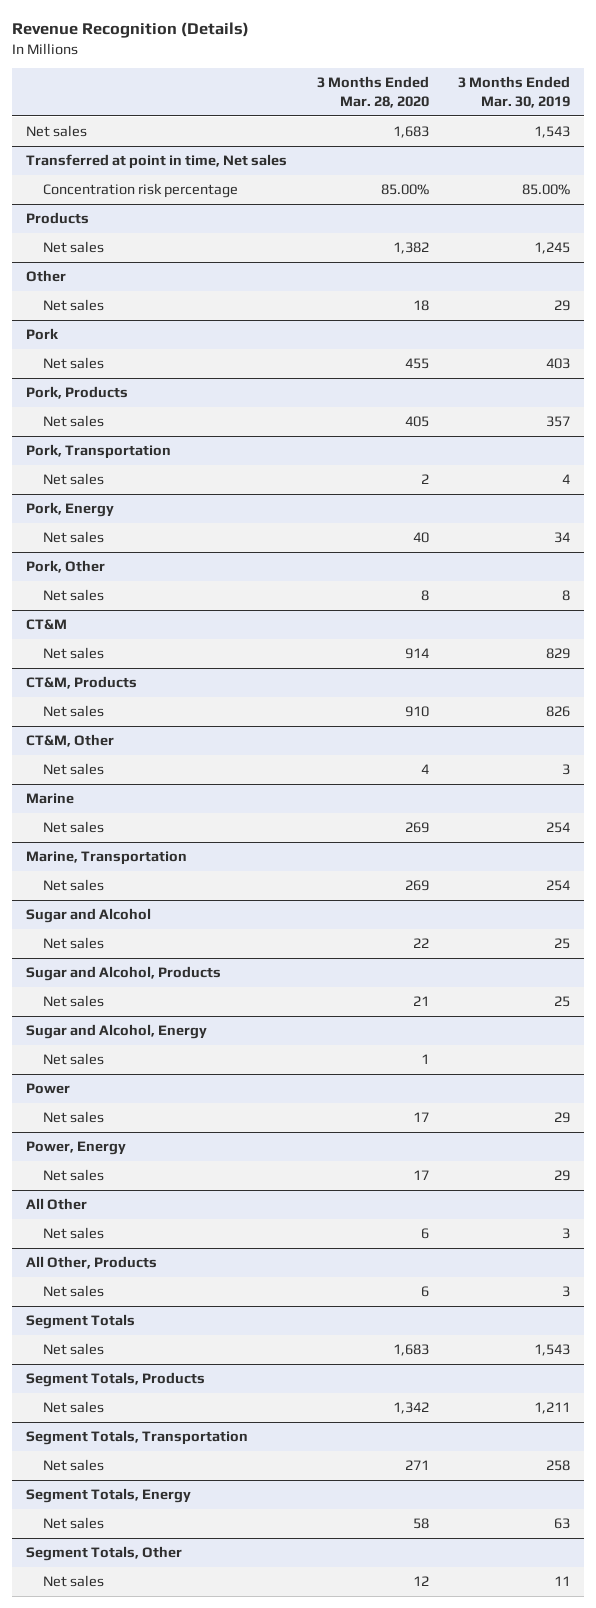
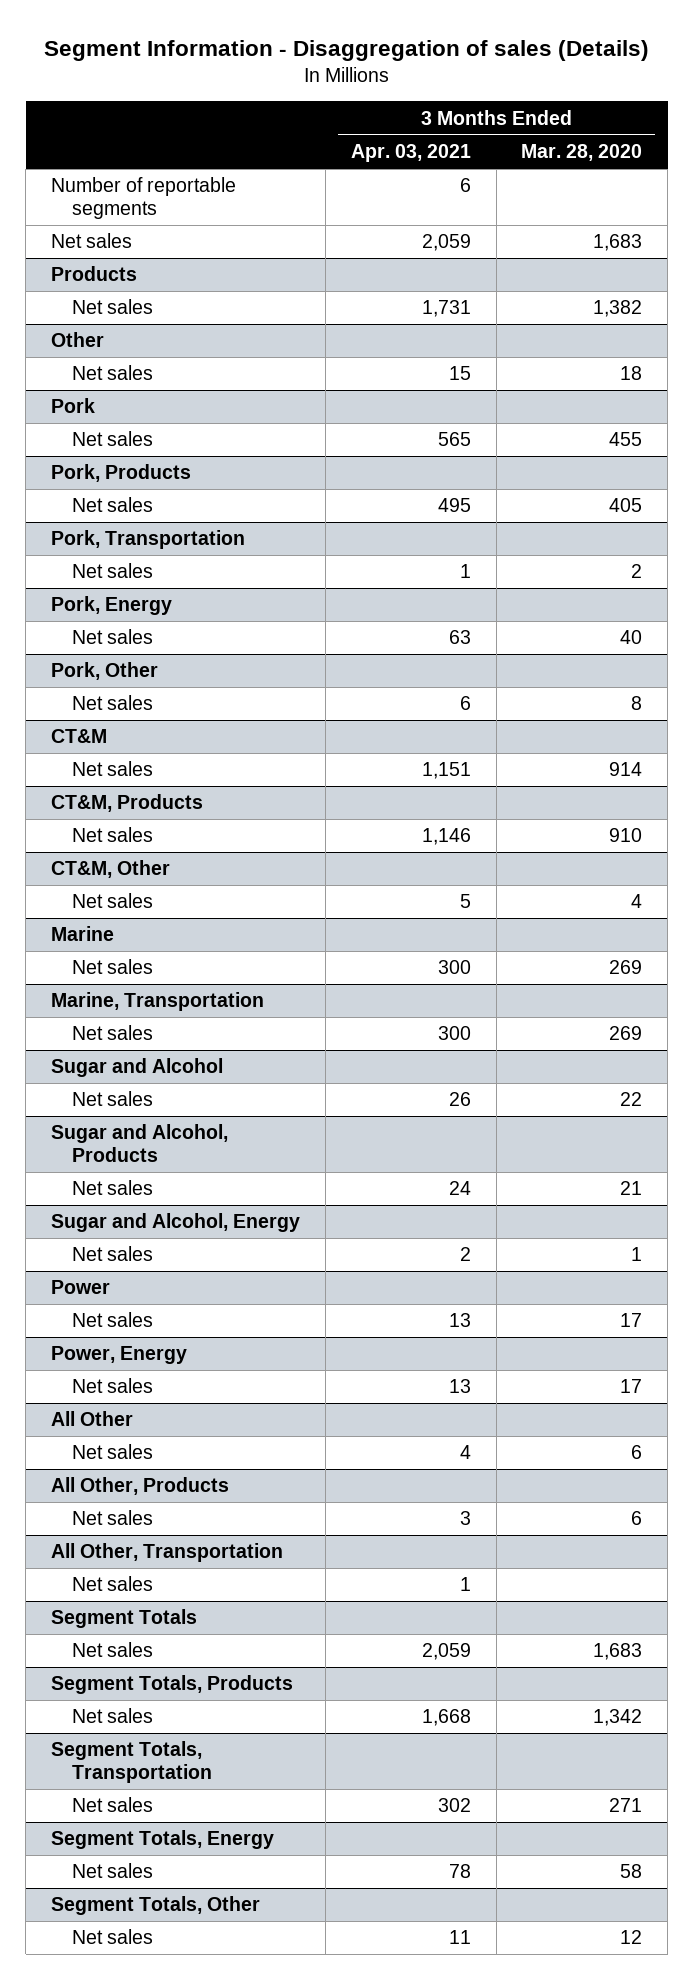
[11,22,249,39] Revenue Recognition (Details) -> [43,39,649,61] Segment Information - Disaggregation of sales (Details)
[457,76,570,108] 3 Months Ended Mar. 30, 2019 -> none
none -> [350,144,471,163] Apr. 03, 2021
none -> [51,177,237,220] Number of reportable segments
[26,154,288,170] Transferred at point in time, Net sales -> none
[42,183,238,199] Concentration risk percentage -> none
none -> [51,1543,284,1563] All Other, Transportation
none -> [71,1576,153,1592] Net sales

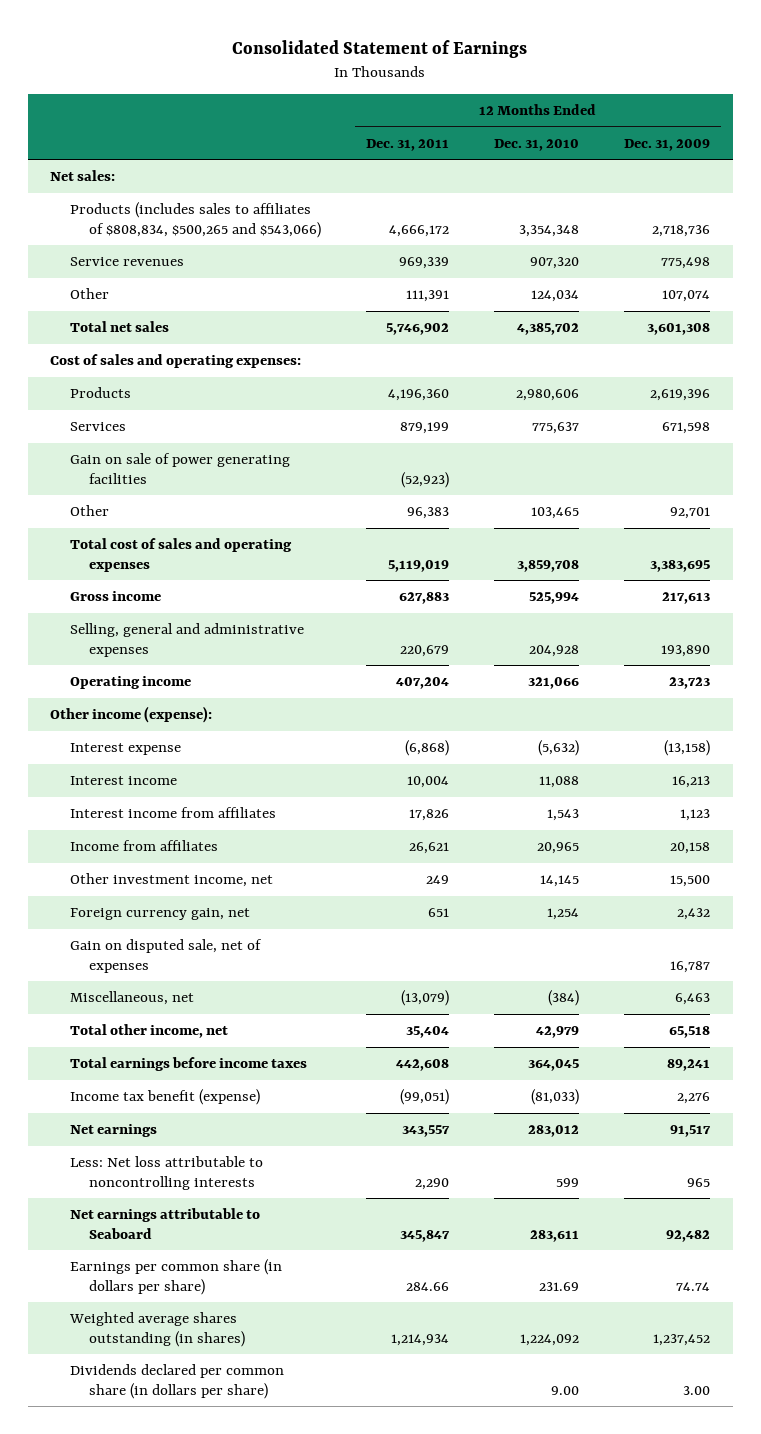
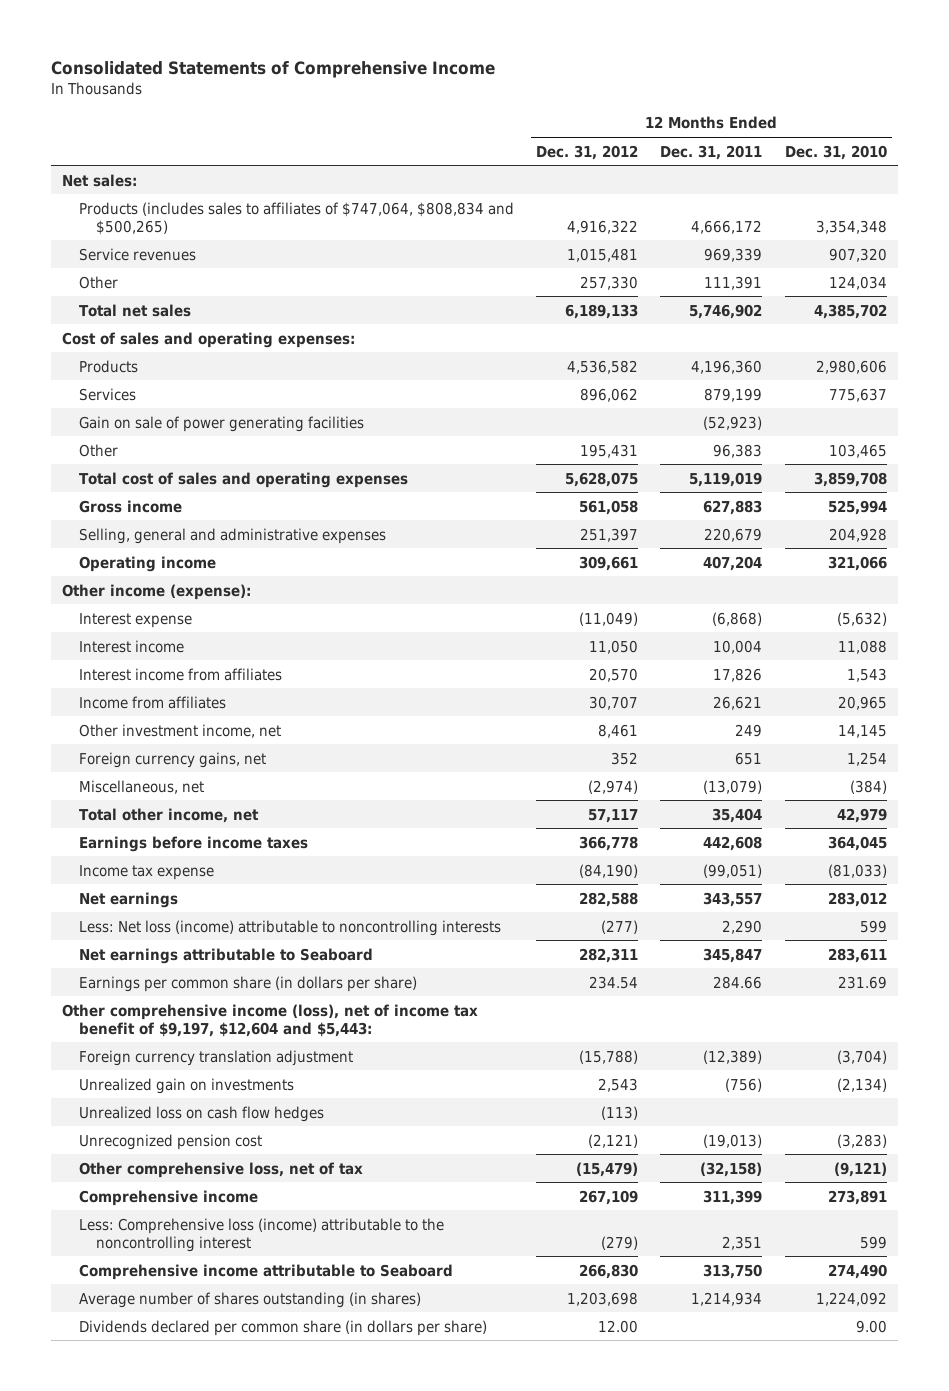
[232,40,528,59] Consolidated Statement of Earnings -> [51,61,496,79] Consolidated Statements of Comprehensive Income
[624,138,711,151] Dec. 31, 2009 -> none
none -> [536,144,639,160] Dec. 31, 2012
[69,202,321,238] Products (includes sales to affiliates of $808,834, $500,265 and $543,066) -> [79,201,515,235] Products (includes sales to affiliates of $747,064, $808,834 and $500,265)
[69,939,262,973] Gain on disputed sale, net of expenses -> none
[69,908,250,921] Foreign currency gain, net -> [79,751,267,768] Foreign currency gains, net
[69,1057,307,1072] Total earnings before income taxes -> [79,835,309,852] Earnings before income taxes
[69,1089,260,1106] Income tax benefit (expense) -> [79,864,215,880] Income tax expense
[69,1156,263,1190] Less: Net loss attributable to noncontrolling interests -> [79,919,502,936] Less: Net loss (income) attributable to noncontrolling interests
none -> [62,1003,479,1037] Other comprehensive income (loss), net of income tax benefit of $9,197, $12,604 and $5,443:
none -> [79,1049,354,1066] Foreign currency translation adjustment
none -> [79,1077,295,1094] Unrealized gain on investments
none -> [79,1105,325,1122] Unrealized loss on cash flow hedges
none -> [79,1133,263,1150] Unrecognized pension cost
none -> [79,1161,364,1178] Other comprehensive loss, net of tax
none -> [79,1189,259,1206] Comprehensive income
none -> [79,1217,445,1252] Less: Comprehensive loss (income) attributable to the noncontrolling interest
none -> [79,1263,454,1280] Comprehensive income attributable to Seaboard
[68,1312,245,1347] Weighted average shares outstanding (in shares) -> [79,1291,422,1308] Average number of shares outstanding (in shares)

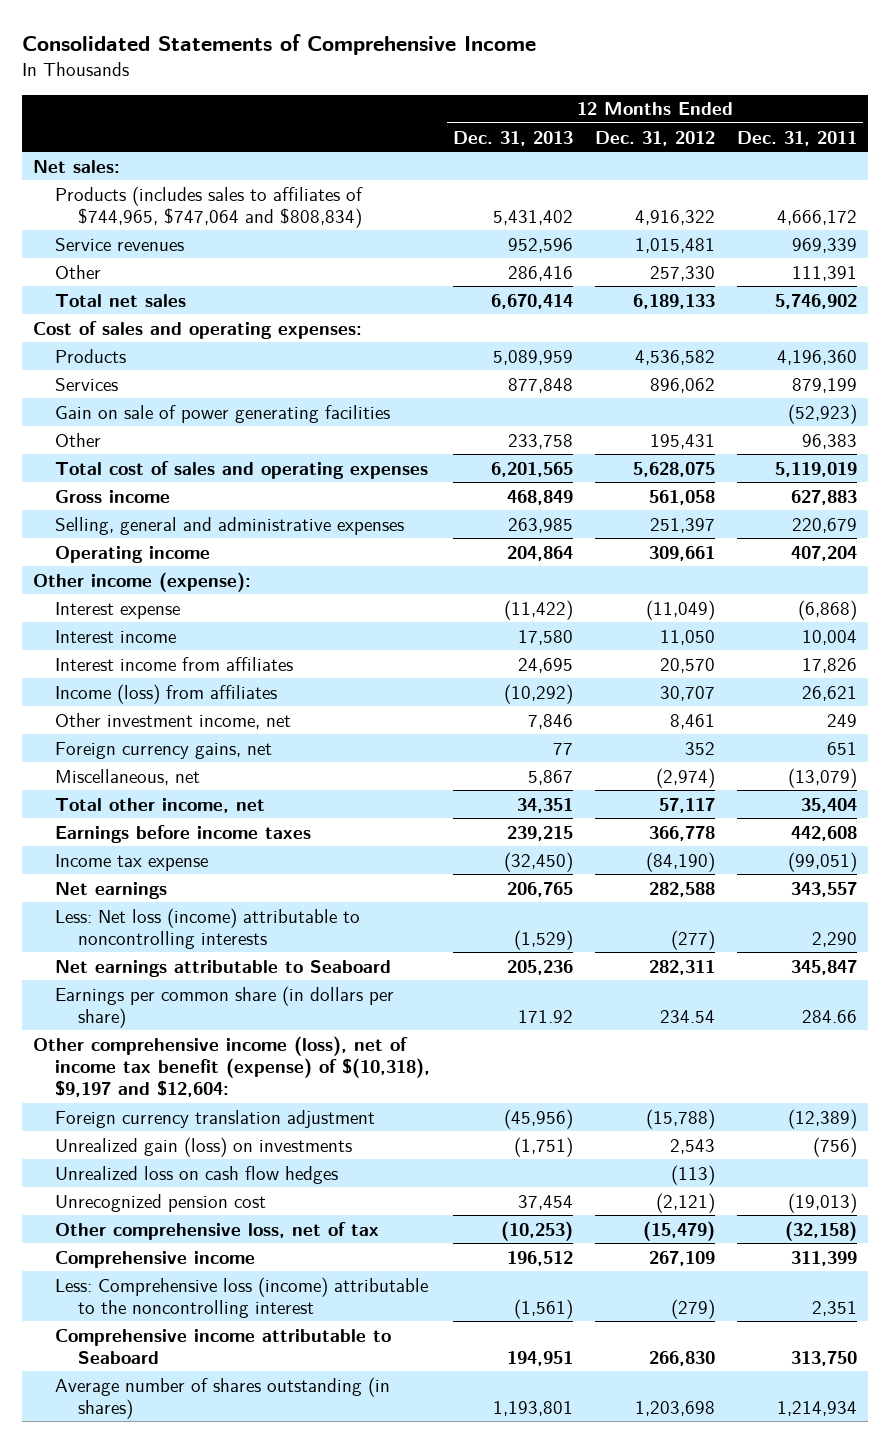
[784,144,887,160] Dec. 31, 2010 -> none
none -> [452,130,573,146] Dec. 31, 2013
[79,201,515,235] Products (includes sales to affiliates of $747,064, $808,834 and $500,265) -> [55,185,364,228] Products (includes sales to affiliates of $744,965, $747,064 and $808,834)
[79,695,227,709] Income from affiliates -> [55,683,278,704] Income (loss) from affiliates
[62,1003,479,1037] Other comprehensive income (loss), net of income tax benefit of $9,197, $12,604 and $5,443: -> [32,1035,431,1098] Other comprehensive income (loss), net of income tax benefit (expense) of $(10,318), $9,197 and $12,604:
[79,1077,295,1094] Unrealized gain on investments -> [55,1136,353,1157] Unrealized gain (loss) on investments
[79,1319,488,1336] Dividends declared per common share (in dollars per share) -> none

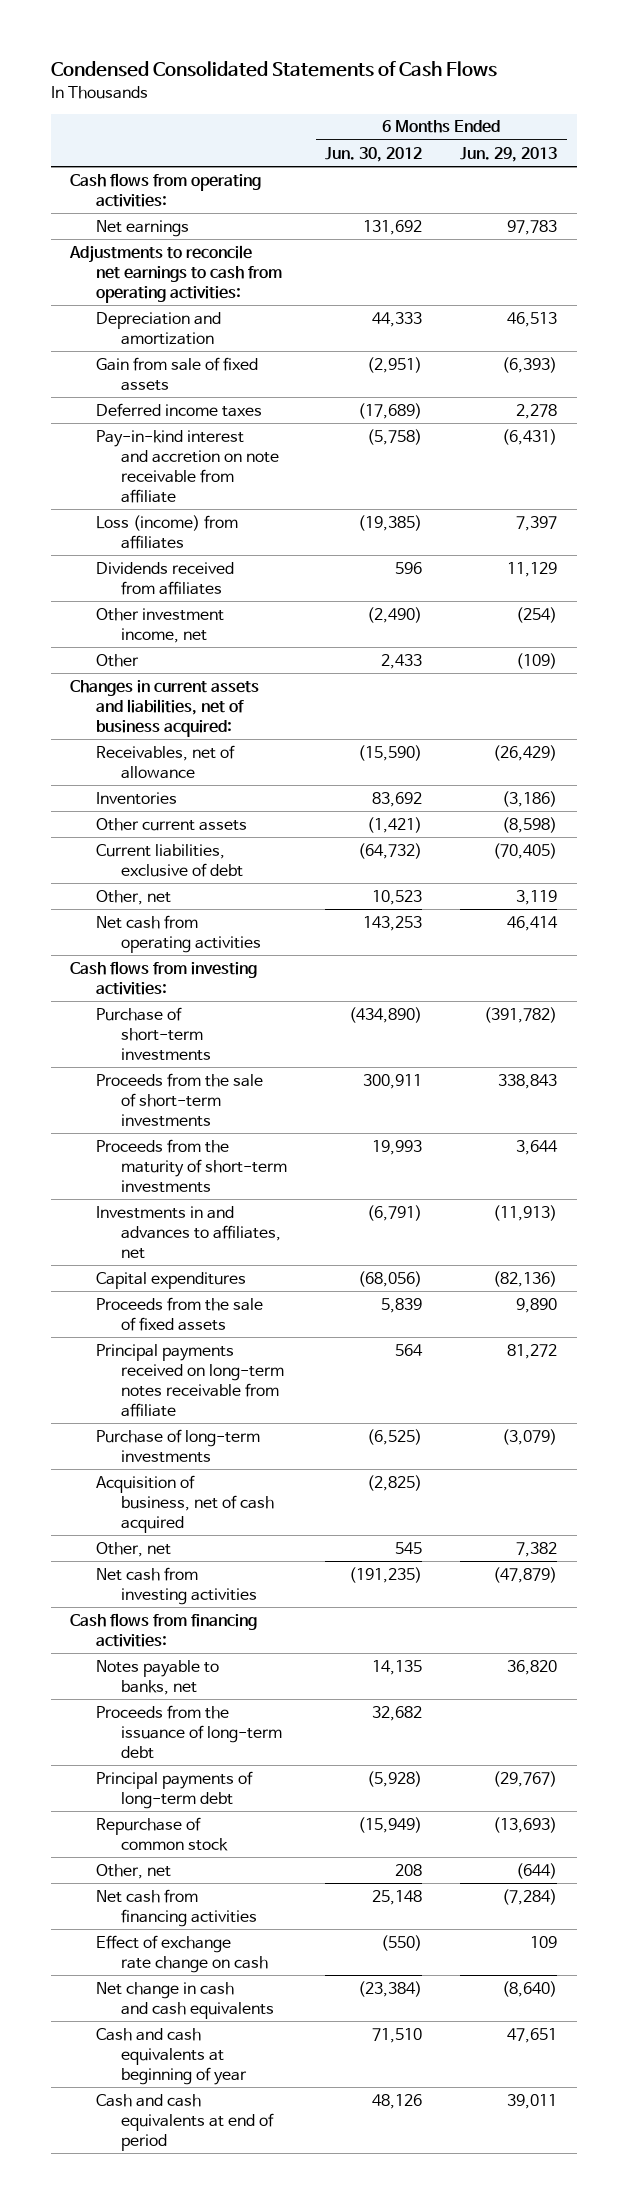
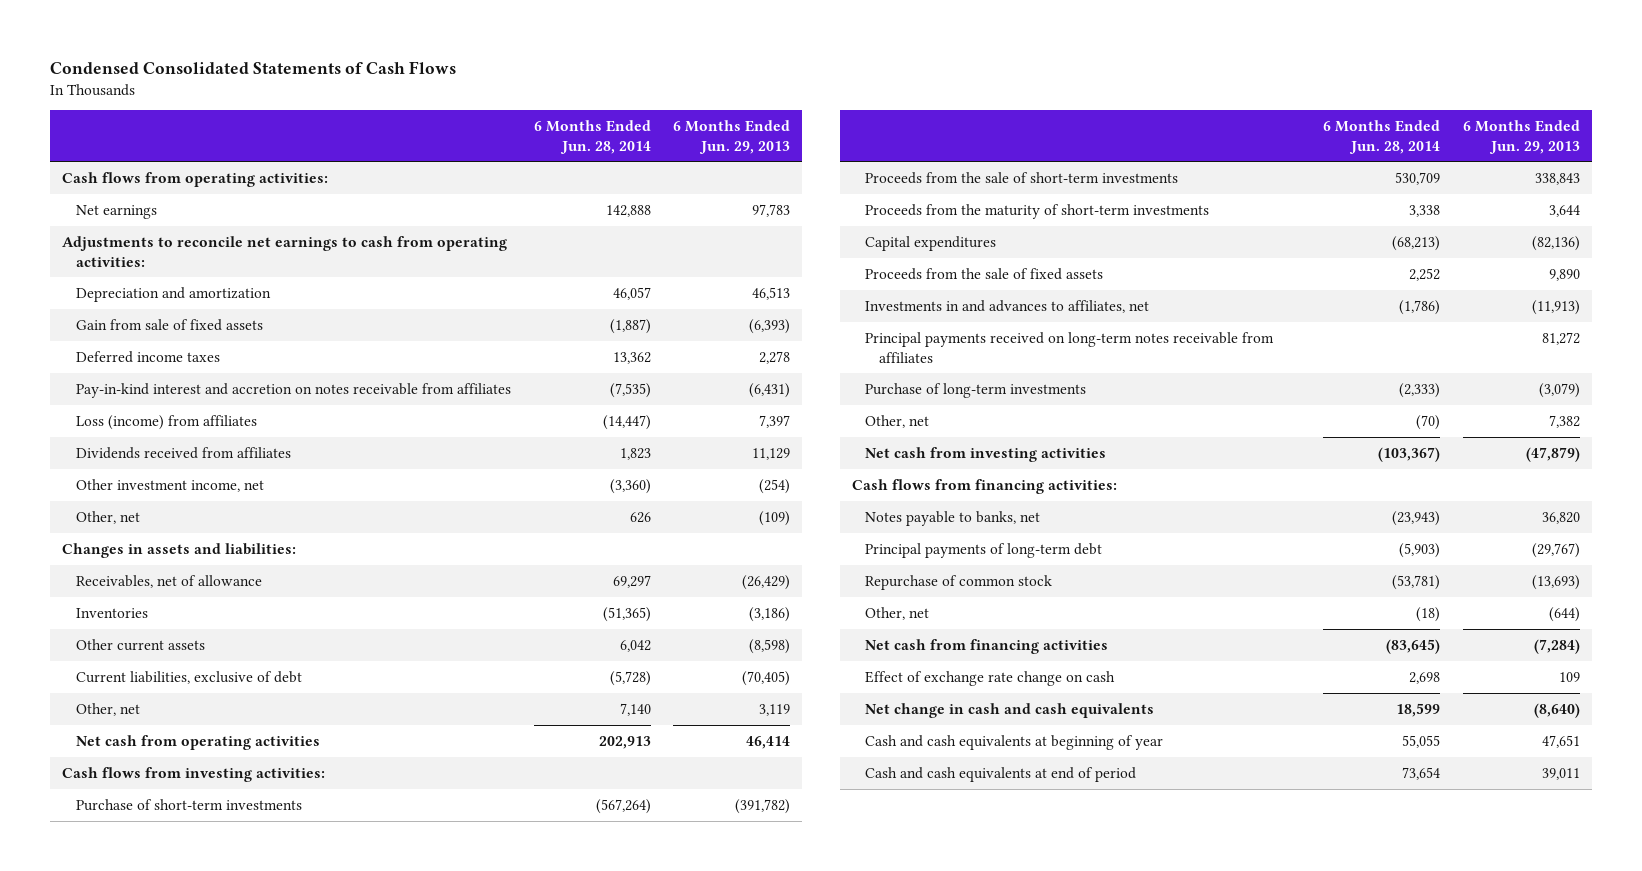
[325,146,423,162] Jun. 30, 2012 -> none
none -> [533,119,651,154] 6 Months Ended Jun. 28, 2014
[95,429,280,504] Pay-in-kind interest and accretion on note receivable from affiliate -> [75,382,511,398] Pay-in-kind interest and accretion on notes receivable from affiliates
[95,653,139,667] Other -> [75,510,140,524] Other, net
[70,679,260,737] Changes in current assets and liabilities, net of business acquired: -> [61,542,296,558] Changes in assets and liabilities:
[95,1205,282,1259] Investments in and advances to affiliates, net -> [865,299,1150,313] Investments in and advances to affiliates, net
[95,1343,285,1418] Principal payments received on long-term notes receivable from affiliate -> [865,331,1275,363] Principal payments received on long-term notes receivable from affiliates
[95,1474,275,1533] Acquisition of business, net of cash acquired -> none
[95,1704,283,1759] Proceeds from the issuance of long-term debt -> none

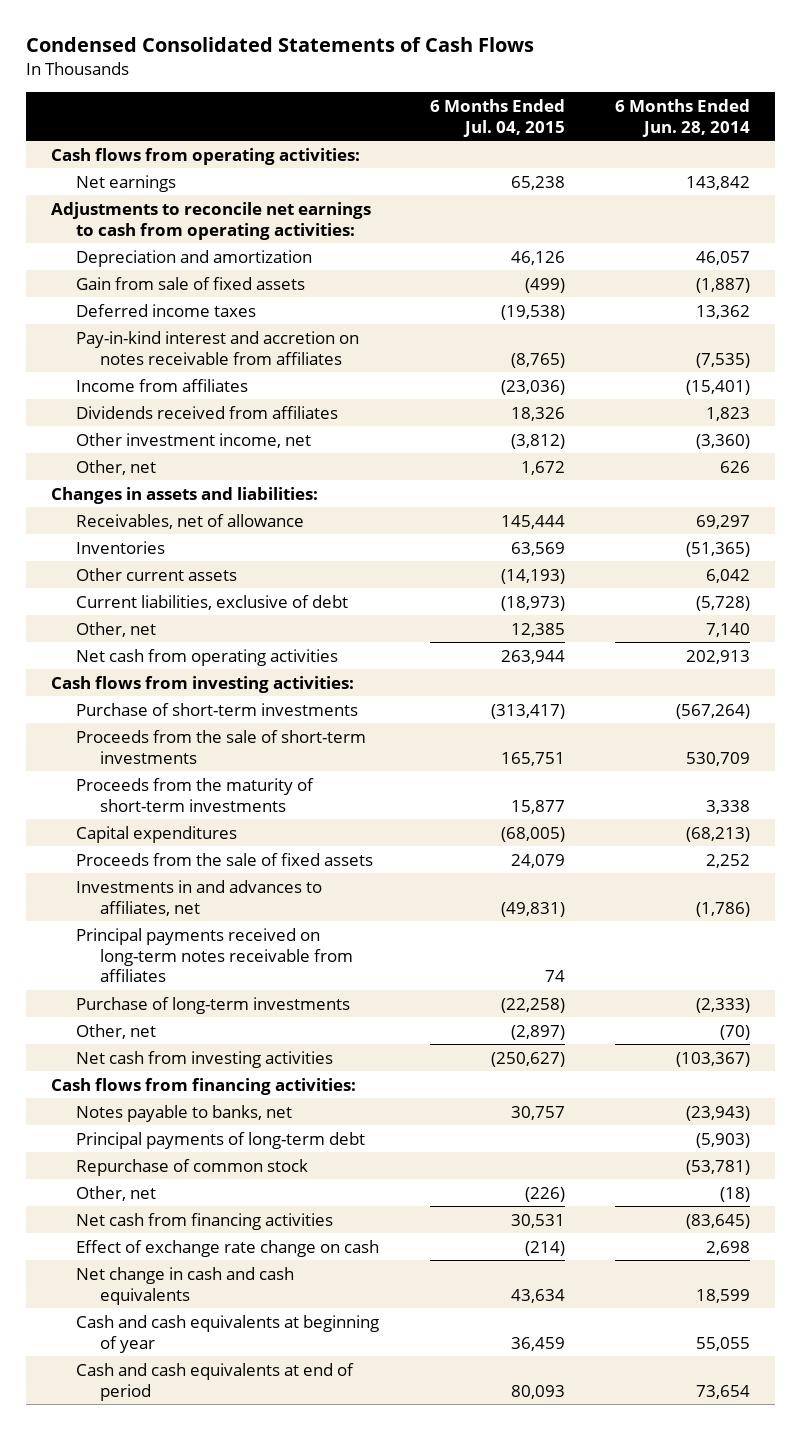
[673,119,791,154] 6 Months Ended Jun. 29, 2013 -> none
none -> [429,98,565,137] 6 Months Ended Jul. 04, 2015
[605,204,651,217] 142,888 -> [686,175,751,190] 143,842
[75,414,257,430] Loss (income) from affiliates -> [75,378,248,392] Income from affiliates
[602,414,651,430] (14,447) -> [686,379,751,395] (15,401)

